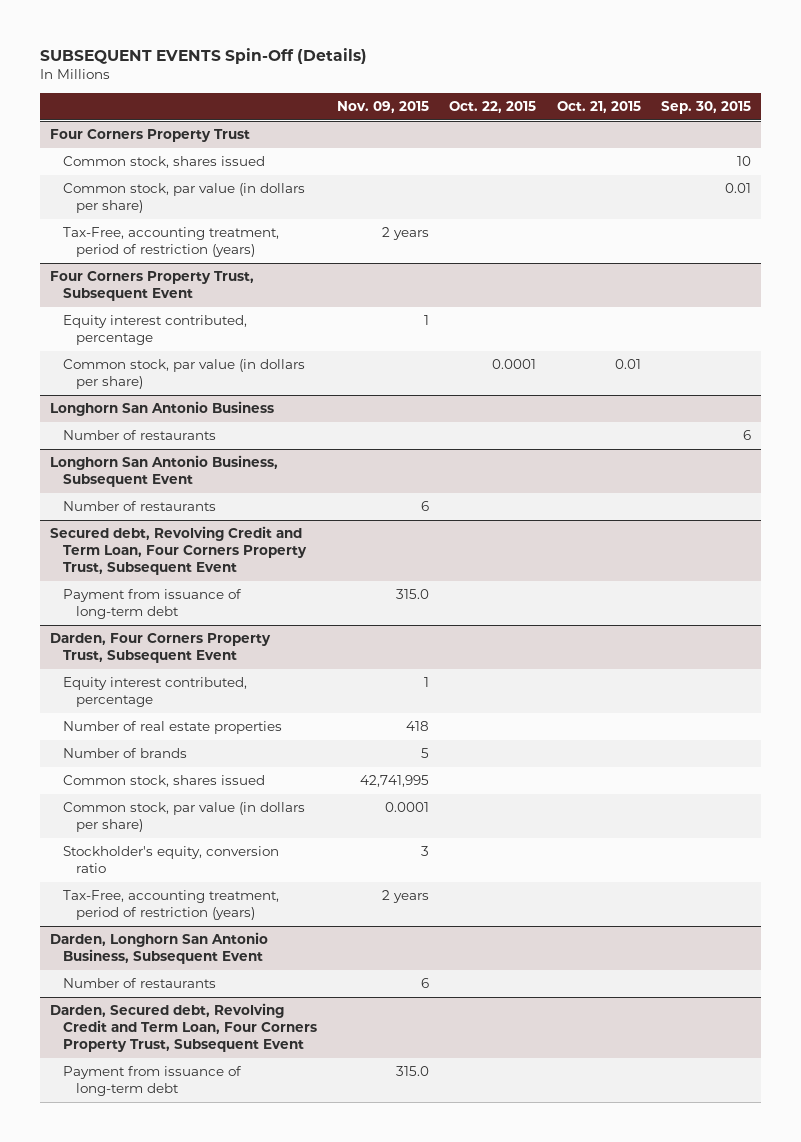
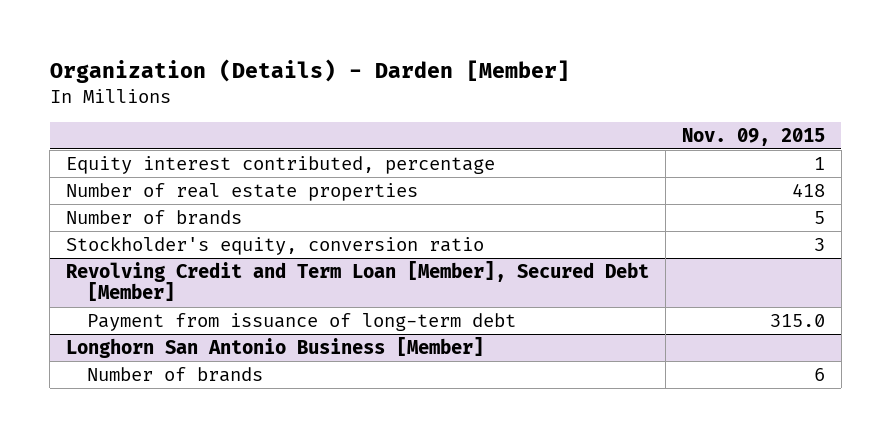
[39,48,367,65] SUBSEQUENT EVENTS Spin-Off (Details) -> [49,59,570,84] Organization (Details) - Darden [Member]
[449,101,537,114] Oct. 22, 2015 -> none
[556,101,641,114] Oct. 21, 2015 -> none
[660,101,751,115] Sep. 30, 2015 -> none
[49,129,250,143] Four Corners Property Trust -> none
[63,156,266,169] Common stock, shares issued -> none
[63,183,306,214] Common stock, par value (in dollars per share) -> none
[63,227,280,258] Tax-Free, accounting treatment, period of restriction (years) -> none
[49,271,254,302] Four Corners Property Trust, Subsequent Event -> none
[63,359,306,390] Common stock, par value (in dollars per share) -> none
[49,401,274,417] Longhorn San Antonio Business -> none
[63,430,217,441] Number of restaurants -> none
[49,455,278,488] Longhorn San Antonio Business, Subsequent Event -> none
[63,501,217,512] Number of restaurants -> none
[49,526,308,576] Secured debt, Revolving Credit and Term Loan, Four Corners Property Trust, Subsequent Event -> none
[63,589,243,620] Payment from issuance of long-term debt -> none
[49,633,271,664] Darden, Four Corners Property Trust, Subsequent Event -> none
[63,677,248,708] Equity interest contributed, percentage -> none
[63,775,266,788] Common stock, shares issued -> none
[63,802,306,833] Common stock, par value (in dollars per share) -> none
[63,890,280,921] Tax-Free, accounting treatment, period of restriction (years) -> none
[49,932,268,965] Darden, Longhorn San Antonio Business, Subsequent Event -> none
[63,978,217,989] Number of restaurants -> none
[49,1003,318,1053] Darden, Secured debt, Revolving Credit and Term Loan, Four Corners Property Trust, Subsequent Event -> none
none -> [65,261,649,302] Revolving Credit and Term Loan [Member], Secured Debt [Member]
none -> [65,337,484,359] Longhorn San Antonio Business [Member]
none -> [86,367,263,383] Number of brands

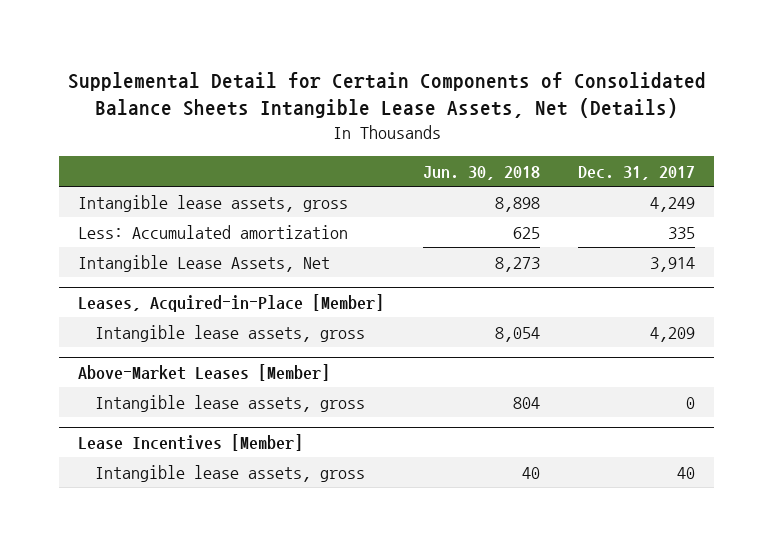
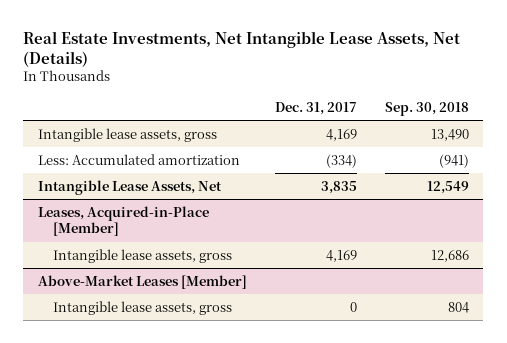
[67,71,706,119] Supplemental Detail for Certain Components of Consolidated Balance Sheets Intangible Lease Assets, Net (Details) -> [23,30,461,67] Real Estate Investments, Net Intangible Lease Assets, Net (Details)
[422,165,540,180] Jun. 30, 2018 -> none
none -> [385,101,470,116] Sep. 30, 2018
[649,196,695,212] 4,249 -> [325,128,357,141] 4,169
[667,226,695,239] 335 -> [325,153,357,168] (334)
[649,256,695,272] 3,914 -> [320,180,357,194] 3,835
[649,326,695,342] 4,209 -> [325,249,357,262] 4,169
[78,434,304,452] Lease Incentives [Member] -> none
[94,464,365,482] Intangible lease assets, gross -> none

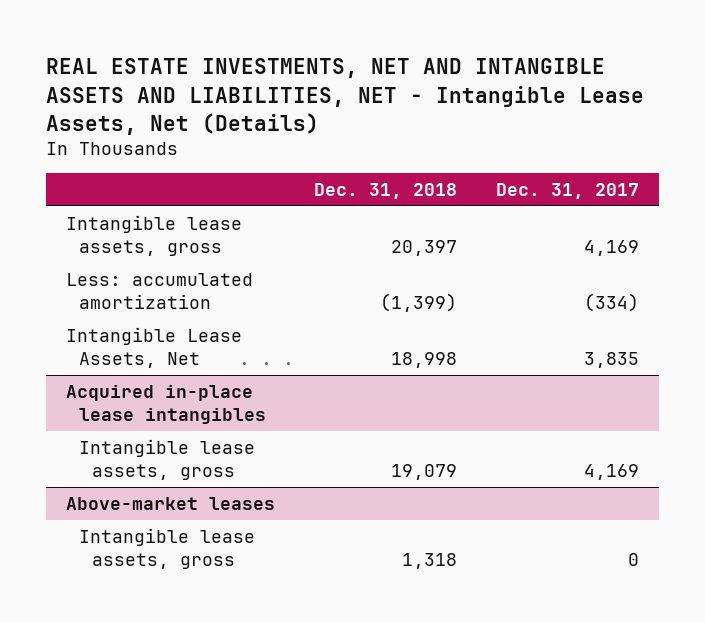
[23,30,461,67] Real Estate Investments, Net Intangible Lease Assets, Net (Details) -> [46,58,645,135] REAL ESTATE INVESTMENTS, NET AND INTANGIBLE ASSETS AND LIABILITIES, NET - Intangible Lease Assets, Net (Details)
[385,101,470,116] Sep. 30, 2018 -> none
none -> [313,183,457,200] Dec. 31, 2018
[37,153,240,165] Less: Accumulated amortization -> [65,272,253,310] Less: accumulated amortization
[37,205,209,237] Leases, Acquired-in-Place [Member] -> [65,384,266,425] Acquired in-place lease intangibles
[37,274,247,289] Above-Market Leases [Member] -> [65,496,275,510] Above-market leases

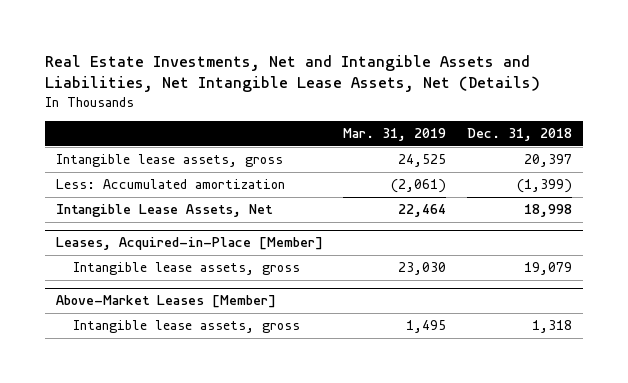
[46,58,645,135] REAL ESTATE INVESTMENTS, NET AND INTANGIBLE ASSETS AND LIABILITIES, NET - Intangible Lease Assets, Net (Details) -> [45,54,541,93] Real Estate Investments, Net and Intangible Assets and Liabilities, Net Intangible Lease Assets, Net (Details)
[496,183,640,200] Dec. 31, 2017 -> none
none -> [343,128,447,142] Mar. 31, 2019
[65,272,253,310] Less: accumulated amortization -> [55,179,285,190] Less: Accumulated amortization
[65,384,266,425] Acquired in-place lease intangibles -> [55,237,323,251] Leases, Acquired-in-Place [Member]
[65,496,275,510] Above-market leases -> [55,295,276,309] Above-Market Leases [Member]

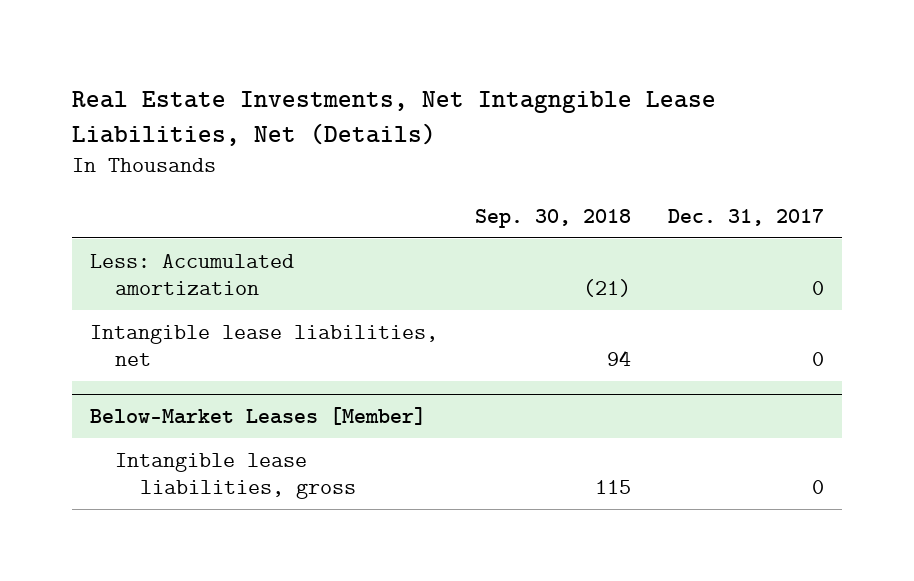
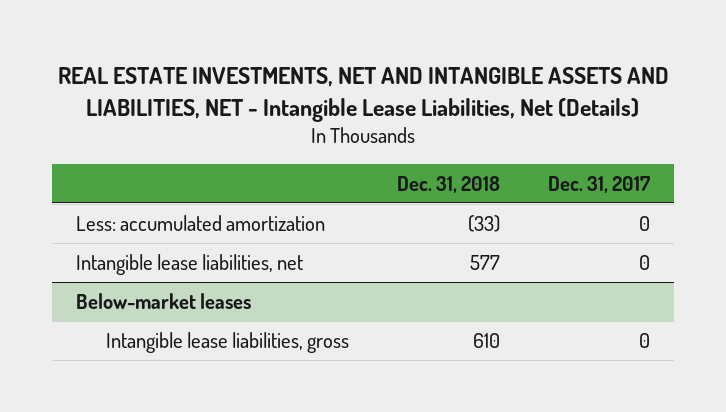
[71,90,716,146] Real Estate Investments, Net Intagngible Lease Liabilities, Net (Details) -> [57,66,669,122] REAL ESTATE INVESTMENTS, NET AND INTANGIBLE ASSETS AND LIABILITIES, NET - Intangible Lease Liabilities, Net (Details)
[475,209,632,229] Sep. 30, 2018 -> none
none -> [396,175,500,193] Dec. 31, 2018
[90,253,295,295] Less: Accumulated amortization -> [76,214,326,231] Less: accumulated amortization
[90,407,427,426] Below-Market Leases [Member] -> [76,292,252,309] Below-market leases

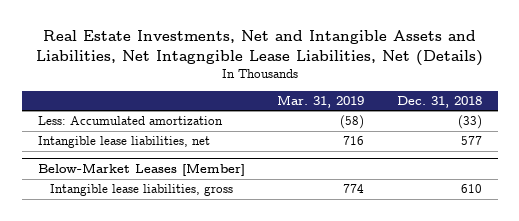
[57,66,669,122] REAL ESTATE INVESTMENTS, NET AND INTANGIBLE ASSETS AND LIABILITIES, NET - Intangible Lease Liabilities, Net (Details) -> [35,30,483,66] Real Estate Investments, Net and Intangible Assets and Liabilities, Net Intagngible Lease Liabilities, Net (Details)
[547,175,650,193] Dec. 31, 2017 -> none
none -> [277,94,365,108] Mar. 31, 2019
[76,214,326,231] Less: accumulated amortization -> [37,116,223,126] Less: Accumulated amortization
[76,292,252,309] Below-market leases -> [37,163,245,177] Below-Market Leases [Member]

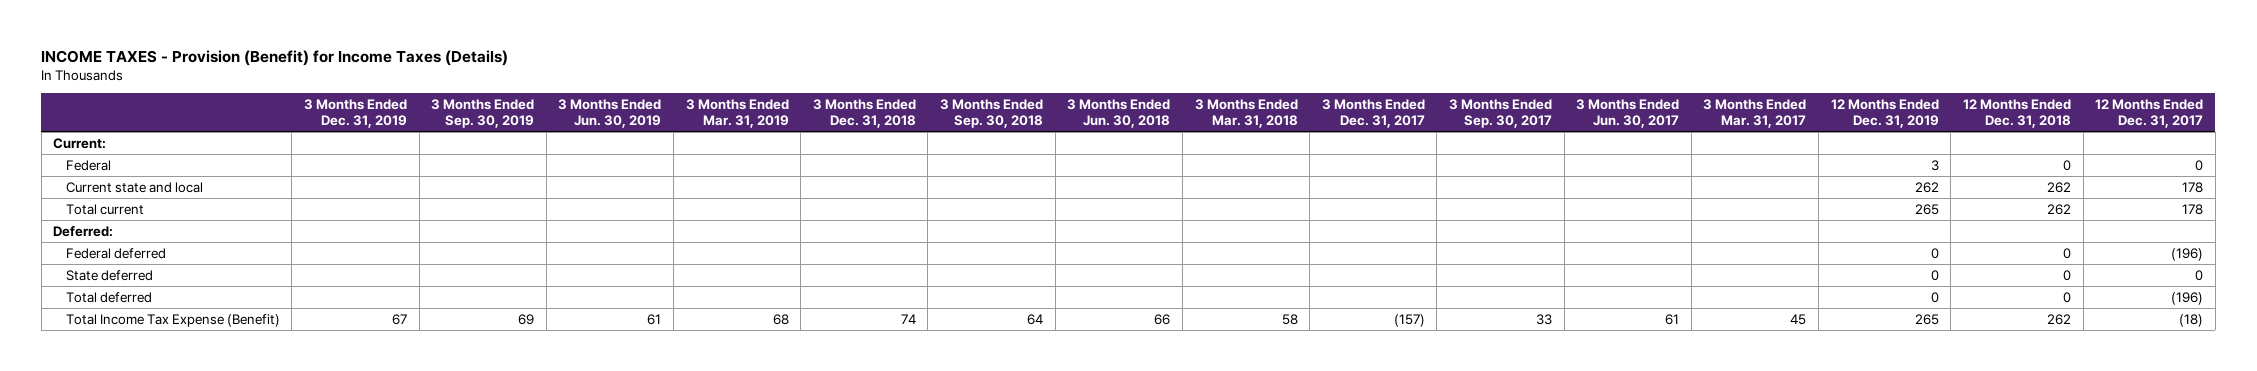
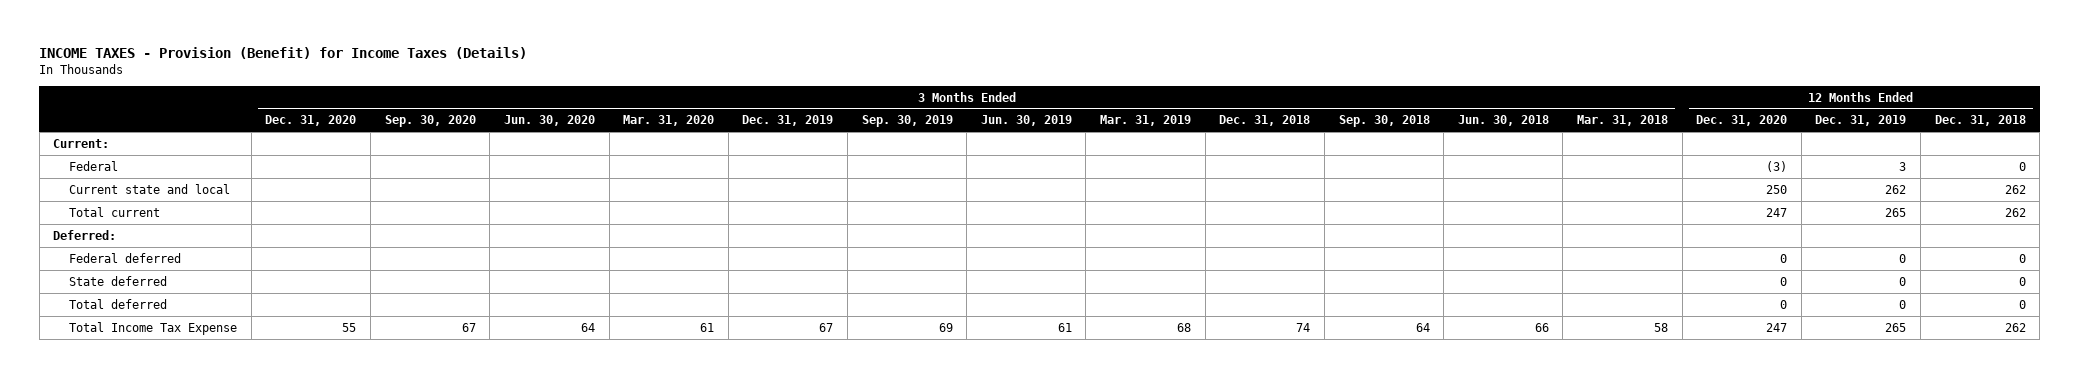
[1321,98,1425,129] 3 Months Ended Dec. 31, 2017 -> none
[1448,98,1552,129] 3 Months Ended Sep. 30, 2017 -> none
[1576,98,1680,129] 3 Months Ended Jun. 30, 2017 -> none
[1703,98,1807,129] 3 Months Ended Mar. 31, 2017 -> none
[2095,98,2204,129] 12 Months Ended Dec. 31, 2017 -> none
none -> [265,115,357,127] Dec. 31, 2020
none -> [384,115,476,128] Sep. 30, 2020
none -> [503,115,595,127] Jun. 30, 2020
none -> [623,115,715,127] Mar. 31, 2020
none -> [1696,115,1788,127] Dec. 31, 2020
[65,313,280,327] Total Income Tax Expense (Benefit) -> [69,321,238,335] Total Income Tax Expense

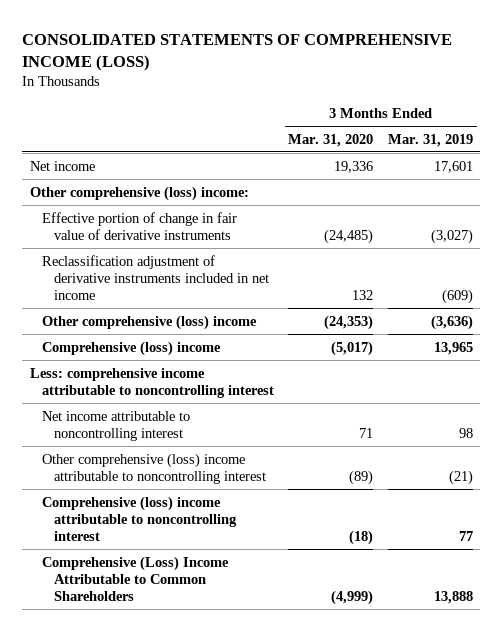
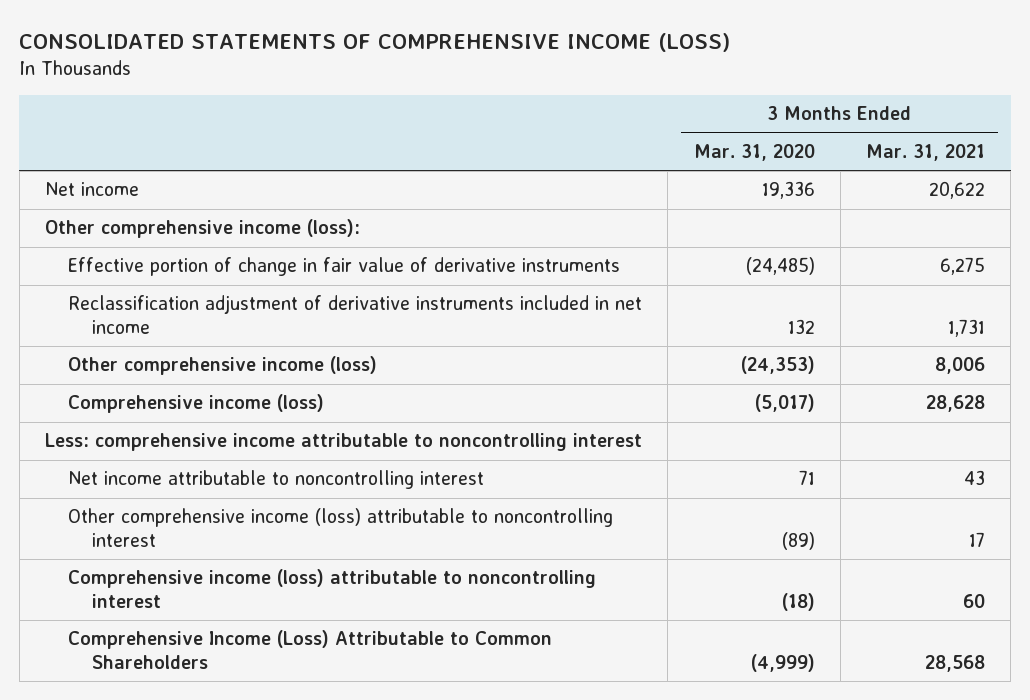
[387,133,473,147] Mar. 31, 2019 -> none
none -> [866,144,986,162] Mar. 31, 2021
[29,185,249,201] Other comprehensive (loss) income: -> [44,219,360,239] Other comprehensive income (loss):
[41,314,257,330] Other comprehensive (loss) income -> [68,356,378,376] Other comprehensive income (loss)
[41,340,221,356] Comprehensive (loss) income -> [68,394,325,414] Comprehensive income (loss)
[41,452,267,484] Other comprehensive (loss) income attributable to noncontrolling interest -> [68,508,614,548] Other comprehensive income (loss) attributable to noncontrolling interest
[41,495,238,541] Comprehensive (loss) income attributable to noncontrolling interest -> [68,569,597,609] Comprehensive income (loss) attributable to noncontrolling interest
[41,555,229,601] Comprehensive (Loss) Income Attributable to Common Shareholders -> [68,630,553,670] Comprehensive Income (Loss) Attributable to Common Shareholders

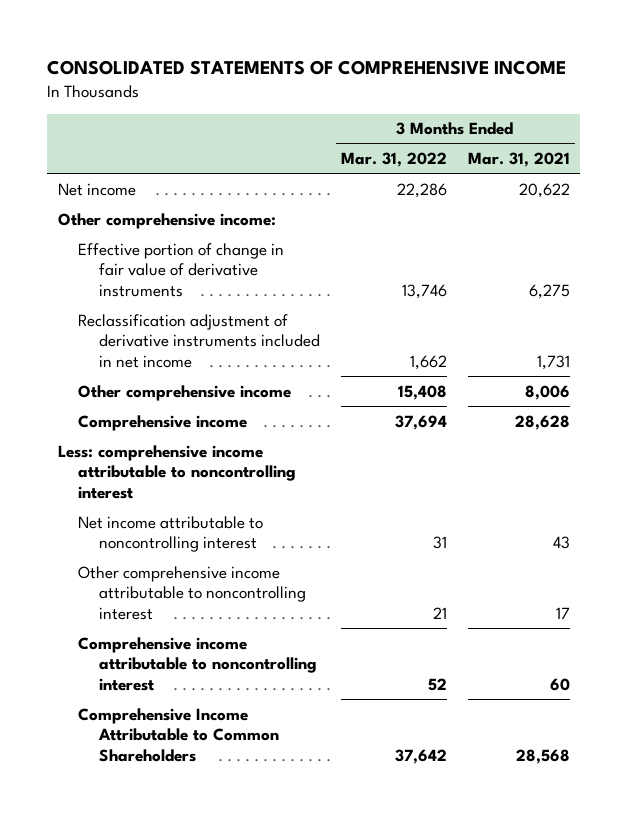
[19,33,731,53] CONSOLIDATED STATEMENTS OF COMPREHENSIVE INCOME (LOSS) -> [47,59,567,75] CONSOLIDATED STATEMENTS OF COMPREHENSIVE INCOME
[693,144,815,162] Mar. 31, 2020 -> none
none -> [340,151,447,167] Mar. 31, 2022
[44,219,360,239] Other comprehensive income (loss): -> [57,212,276,229] Other comprehensive income:
[68,356,378,376] Other comprehensive income (loss) -> [78,384,292,401] Other comprehensive income
[68,394,325,414] Comprehensive income (loss) -> [78,414,248,431] Comprehensive income
[68,508,614,548] Other comprehensive income (loss) attributable to noncontrolling interest -> [78,565,307,620] Other comprehensive income attributable to noncontrolling interest
[68,569,597,609] Comprehensive income (loss) attributable to noncontrolling interest -> [78,636,318,691] Comprehensive income attributable to noncontrolling interest
[68,630,553,670] Comprehensive Income (Loss) Attributable to Common Shareholders -> [78,707,280,762] Comprehensive Income Attributable to Common Shareholders

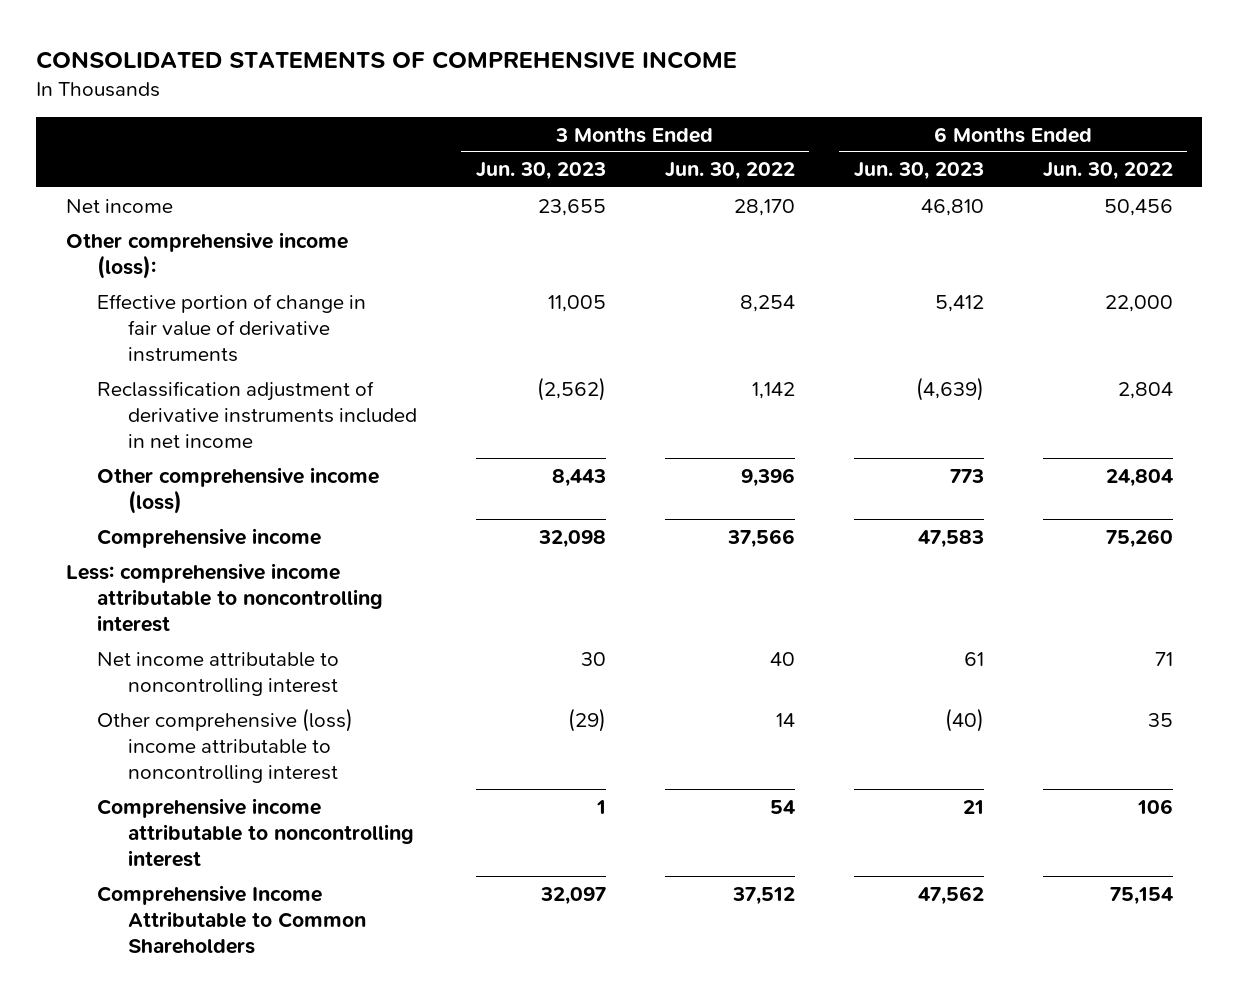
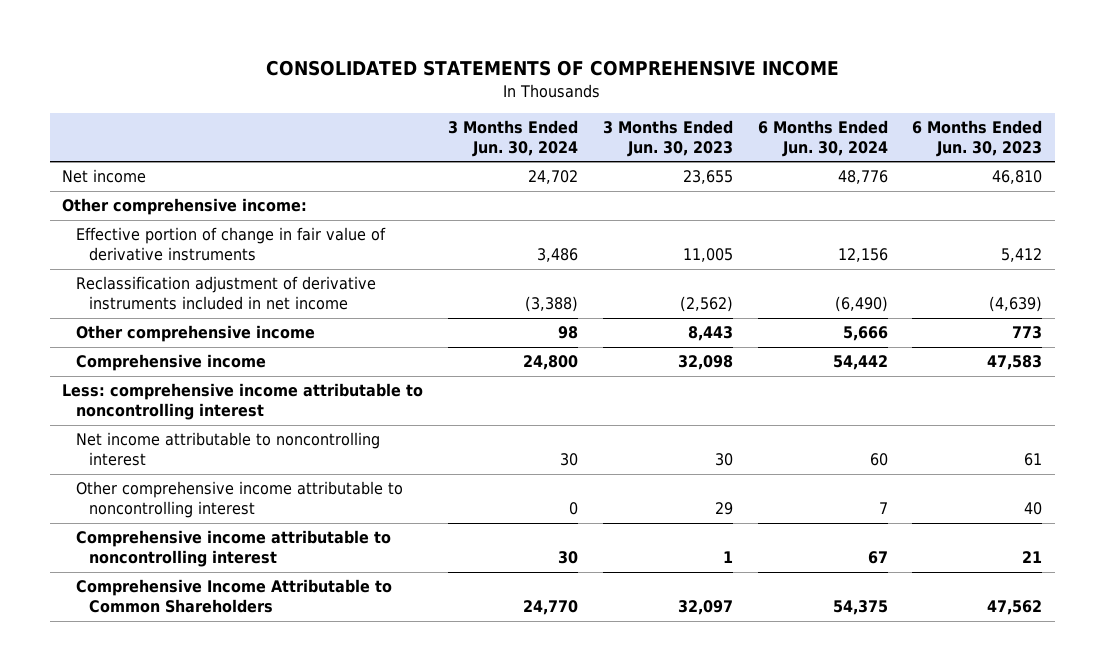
[664,162,795,181] Jun. 30, 2022 -> none
[1042,162,1173,181] Jun. 30, 2022 -> none
none -> [448,119,579,158] 3 Months Ended Jun. 30, 2024
none -> [757,119,888,158] 6 Months Ended Jun. 30, 2024
[65,231,348,279] Other comprehensive income (loss): -> [62,198,308,216] Other comprehensive income:
[96,466,379,514] Other comprehensive income (loss) -> [75,325,315,343] Other comprehensive income
[96,707,353,783] Other comprehensive (loss) income attributable to noncontrolling interest -> [75,481,403,519] Other comprehensive income attributable to noncontrolling interest
[567,707,606,732] (29) -> [714,502,733,516] 29
[944,707,984,732] (40) -> [1024,502,1043,516] 40

